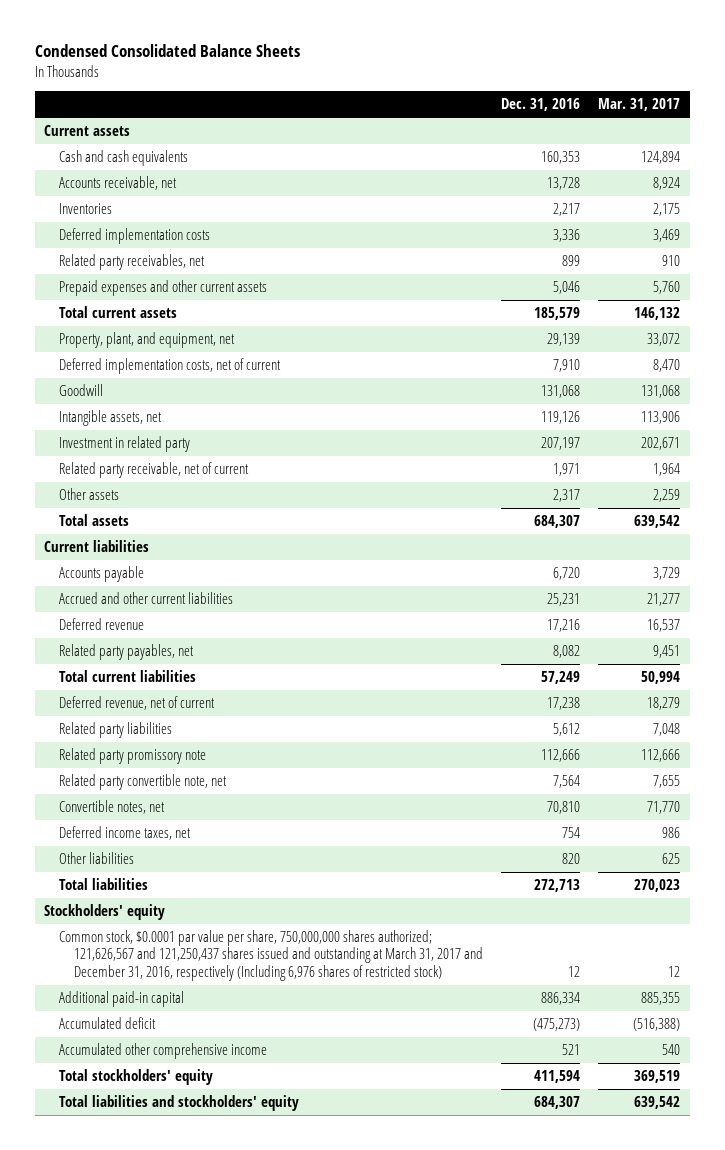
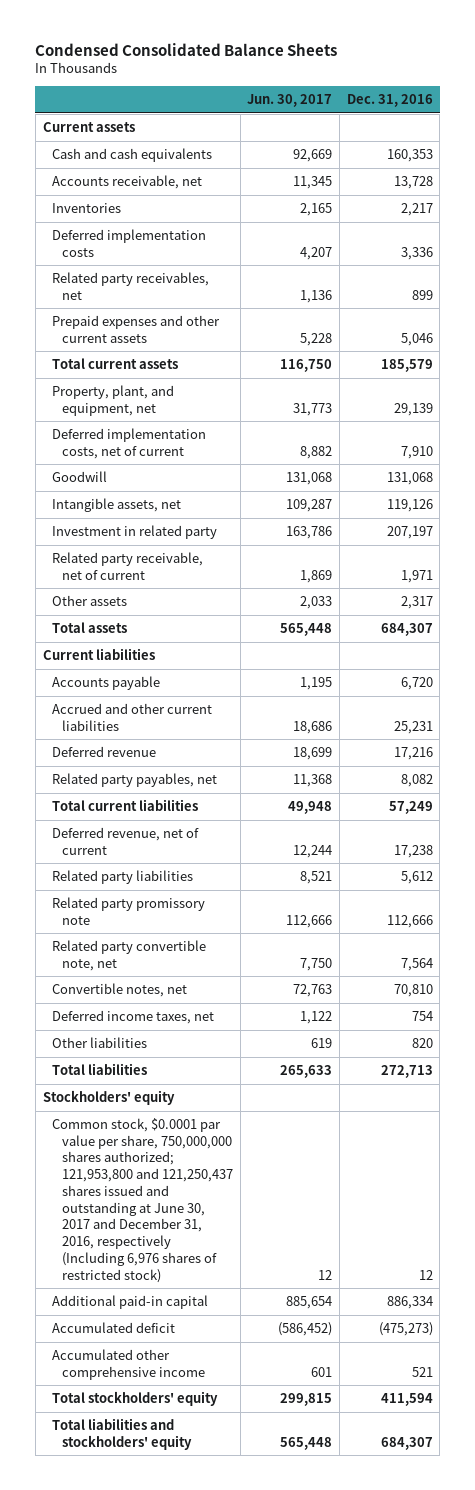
[598,98,681,112] Mar. 31, 2017 -> none
none -> [247,93,333,107] Jun. 30, 2017
[58,930,483,981] Common stock, $0.0001 par value per share, 750,000,000 shares authorized; 121,626,567 and 121,250,437 shares issued and outstanding at March 31, 2017 and December 31, 2016, respectively (Including 6,976 shares of restricted stock) -> [52,1117,234,1283] Common stock, $0.0001 par value per share, 750,000,000 shares authorized; 121,953,800 and 121,250,437 shares issued and outstanding at June 30, 2017 and December 31, 2016, respectively (Including 6,976 shares of restricted stock)

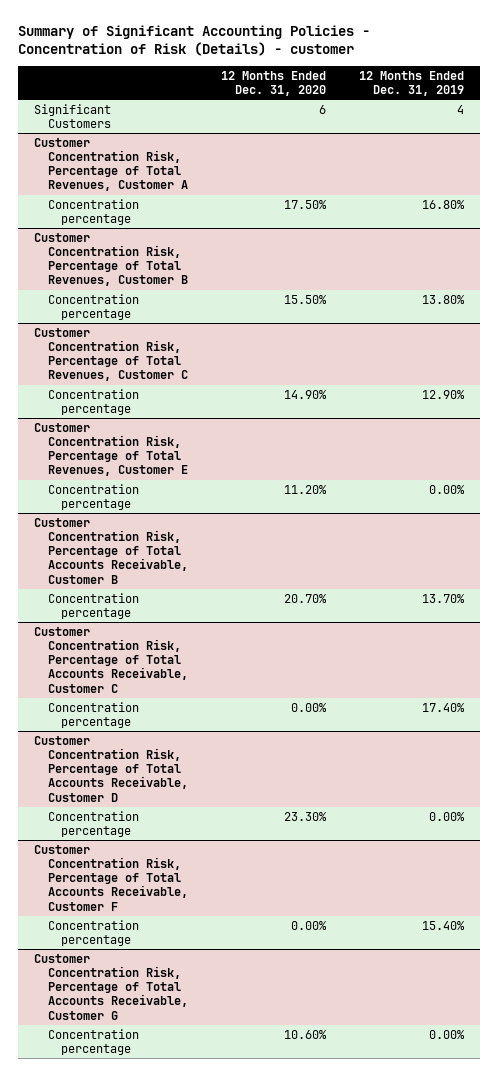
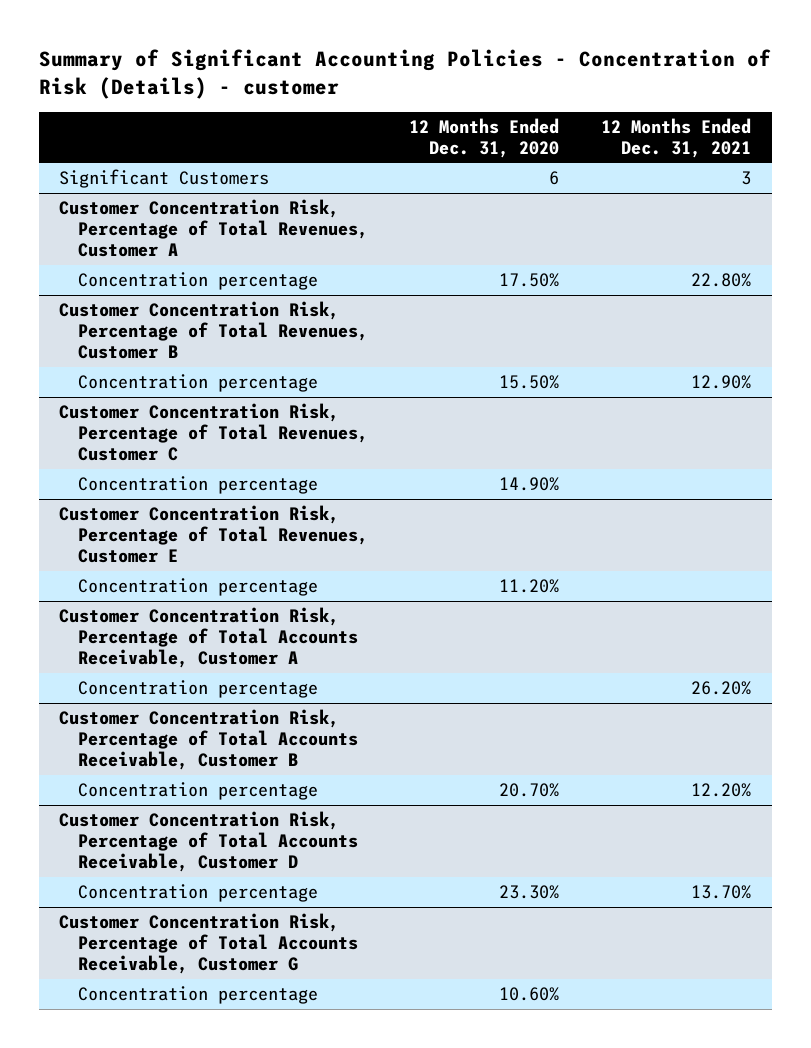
[358,70,464,97] 12 Months Ended Dec. 31, 2019 -> none
none -> [601,117,752,158] 12 Months Ended Dec. 31, 2021
none -> [59,607,358,669] Customer Concentration Risk, Percentage of Total Accounts Receivable, Customer A
none -> [77,680,318,699] Concentration percentage
[34,626,188,693] Customer Concentration Risk, Percentage of Total Accounts Receivable, Customer C -> none
[47,701,139,728] Concentration percentage -> none
[34,844,188,911] Customer Concentration Risk, Percentage of Total Accounts Receivable, Customer F -> none
[47,919,139,946] Concentration percentage -> none

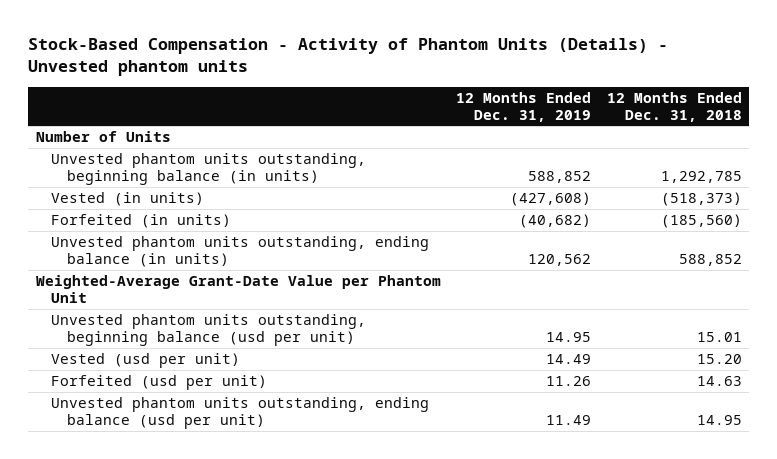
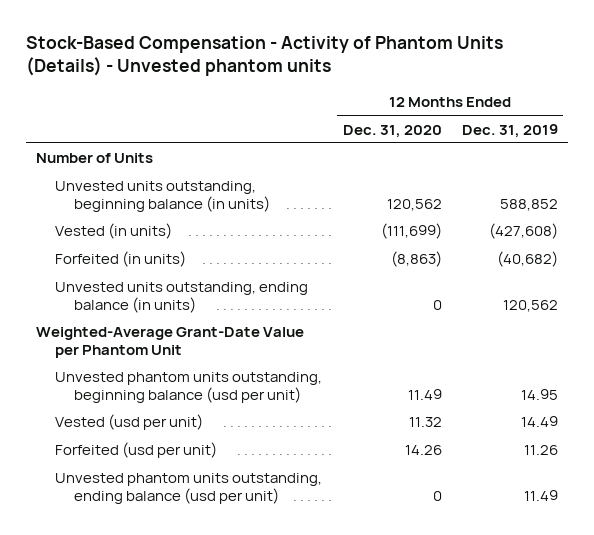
[606,91,742,122] 12 Months Ended Dec. 31, 2018 -> none
none -> [342,124,442,138] Dec. 31, 2020
[51,153,367,186] Unvested phantom units outstanding, beginning balance (in units) -> [55,181,271,212] Unvested units outstanding, beginning balance (in units)
[51,236,430,268] Unvested phantom units outstanding, ending balance (in units) -> [55,282,309,313] Unvested units outstanding, ending balance (in units)

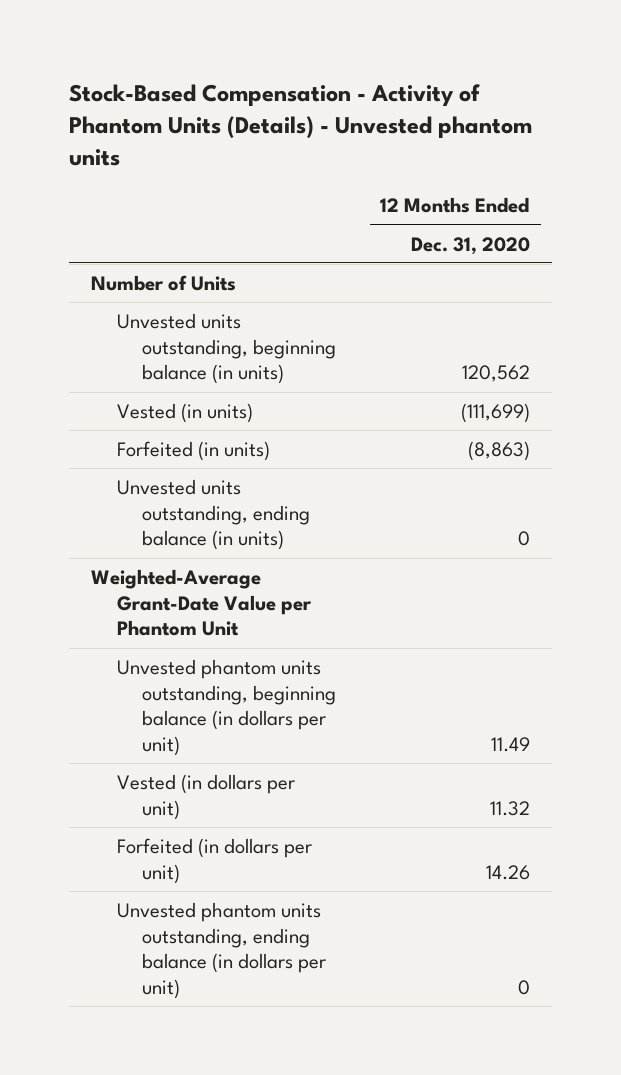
[462,123,559,138] Dec. 31, 2019 -> none
[55,372,323,403] Unvested phantom units outstanding, beginning balance (usd per unit) -> [116,659,337,756] Unvested phantom units outstanding, beginning balance (in dollars per unit)
[55,414,204,431] Vested (usd per unit) -> [116,774,295,820] Vested (in dollars per unit)
[55,442,218,459] Forfeited (usd per unit) -> [116,838,312,884] Forfeited (in dollars per unit)
[55,473,323,504] Unvested phantom units outstanding, ending balance (usd per unit) -> [116,902,327,999] Unvested phantom units outstanding, ending balance (in dollars per unit)

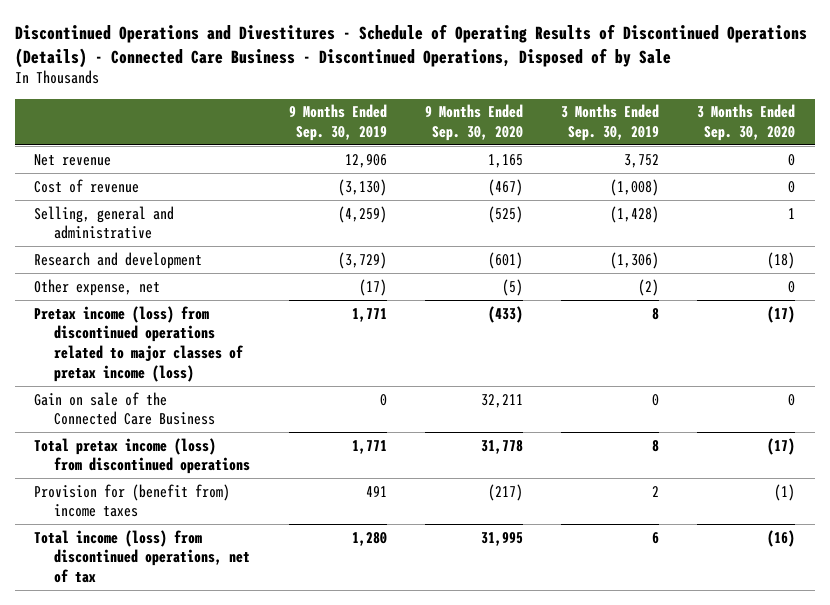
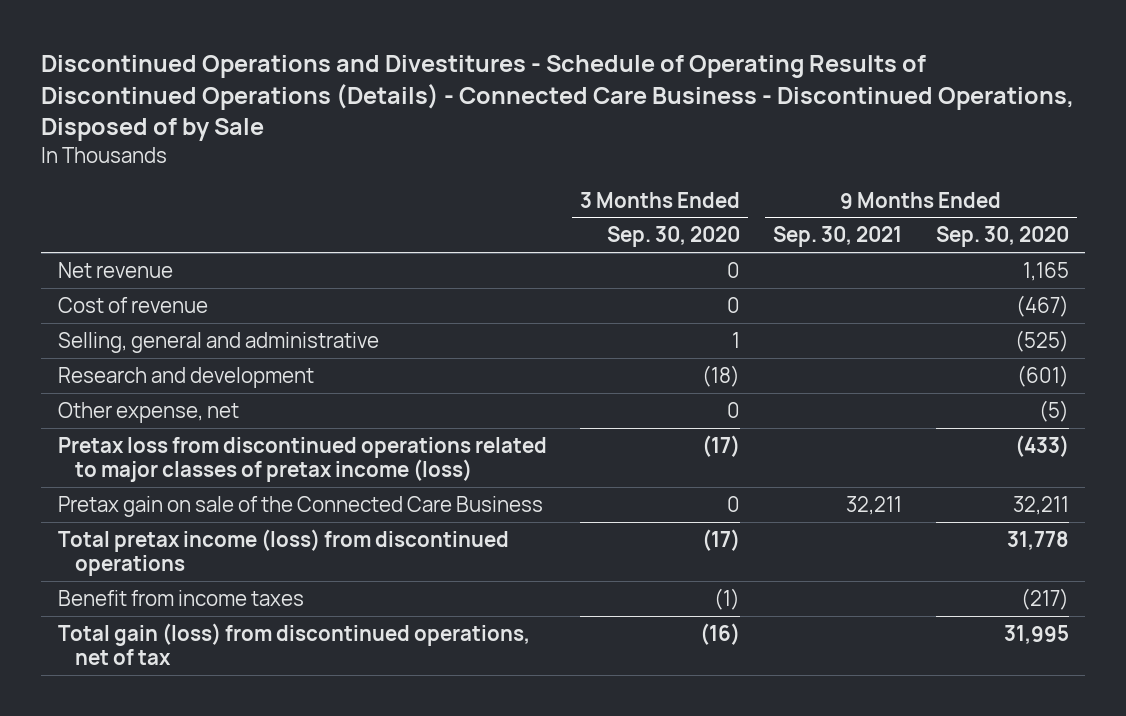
[288,104,387,142] 9 Months Ended Sep. 30, 2019 -> none
[561,104,660,142] 3 Months Ended Sep. 30, 2019 -> none
none -> [773,226,903,248] Sep. 30, 2021
[34,305,245,382] Pretax income (loss) from discontinued operations related to major classes of pretax income (loss) -> [57,436,547,483] Pretax loss from discontinued operations related to major classes of pretax income (loss)
[34,391,216,426] Gain on sale of the Connected Care Business -> [57,495,543,517] Pretax gain on sale of the Connected Care Business
[34,483,231,518] Provision for (benefit from) income taxes -> [57,589,304,606] Benefit from income taxes
[34,529,251,584] Total income (loss) from discontinued operations, net of tax -> [57,622,530,666] Total gain (loss) from discontinued operations, net of tax

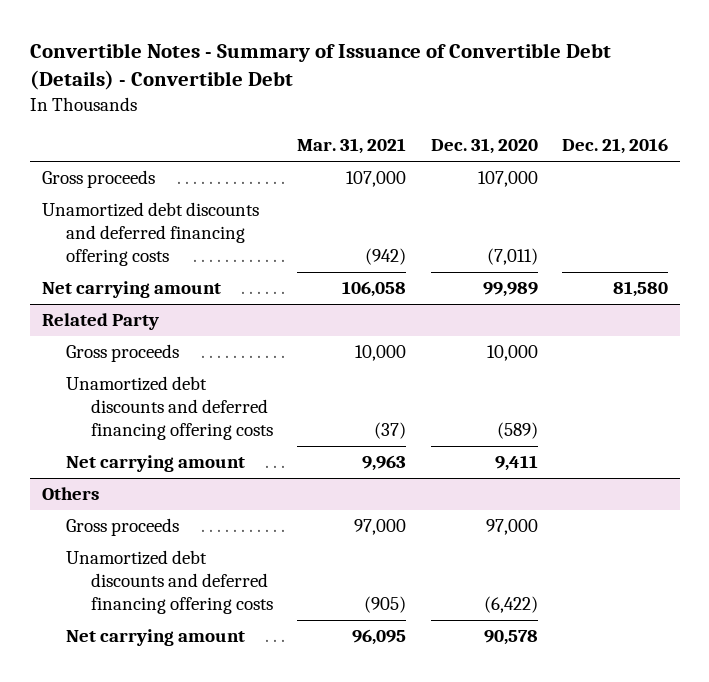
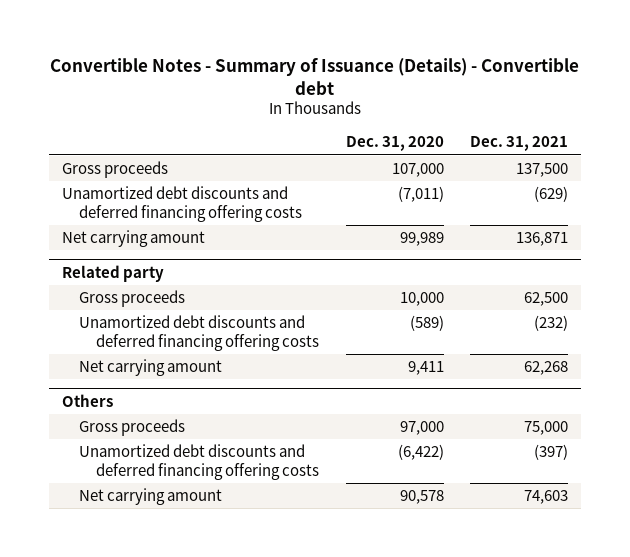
[29,42,611,91] Convertible Notes - Summary of Issuance of Convertible Debt (Details) - Convertible Debt -> [49,57,579,95] Convertible Notes - Summary of Issuance (Details) - Convertible debt
[297,138,407,155] Mar. 31, 2021 -> none
[561,138,668,155] Dec. 21, 2016 -> none
none -> [469,136,568,152] Dec. 31, 2021
[41,313,159,331] Related Party -> [61,264,164,282] Related party

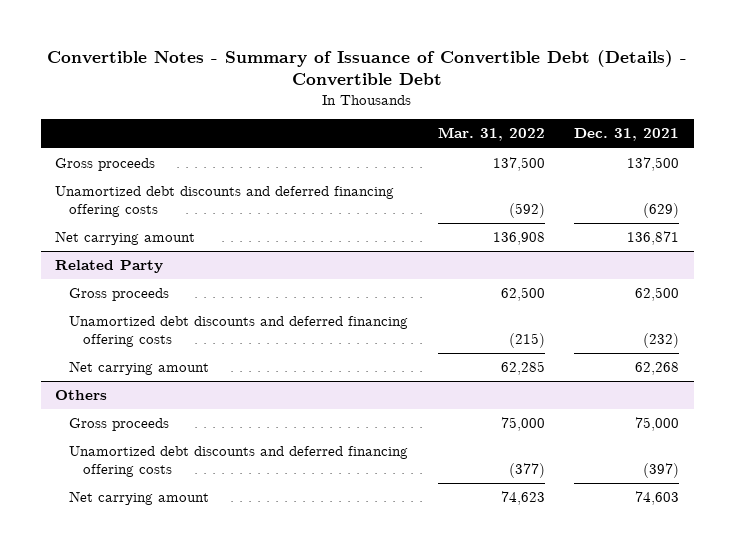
[49,57,579,95] Convertible Notes - Summary of Issuance (Details) - Convertible debt -> [47,49,688,87] Convertible Notes - Summary of Issuance of Convertible Debt (Details) - Convertible Debt
[345,136,444,152] Dec. 31, 2020 -> none
none -> [437,127,545,142] Mar. 31, 2022
[61,264,164,282] Related party -> [55,260,164,274] Related Party

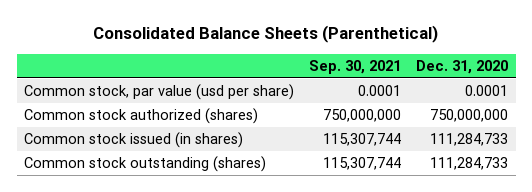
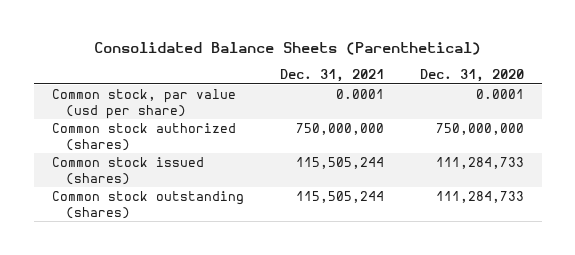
[309,59,402,74] Sep. 30, 2021 -> none
none -> [279,69,384,83] Dec. 31, 2021
[24,132,244,149] Common stock issued (in shares) -> [51,157,204,185] Common stock issued (shares)

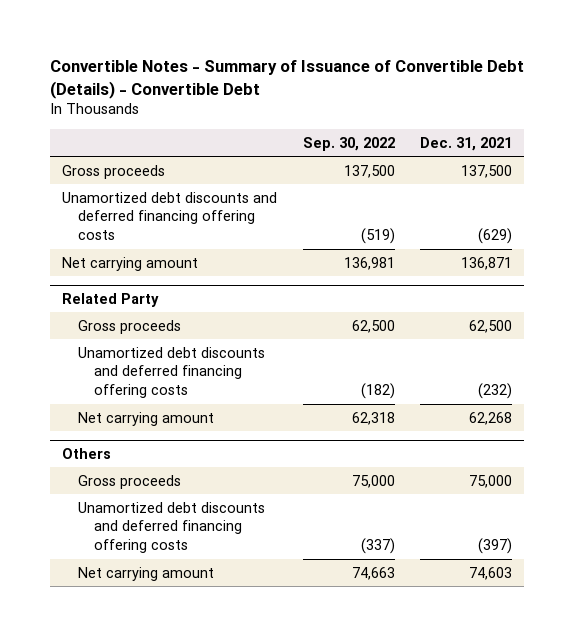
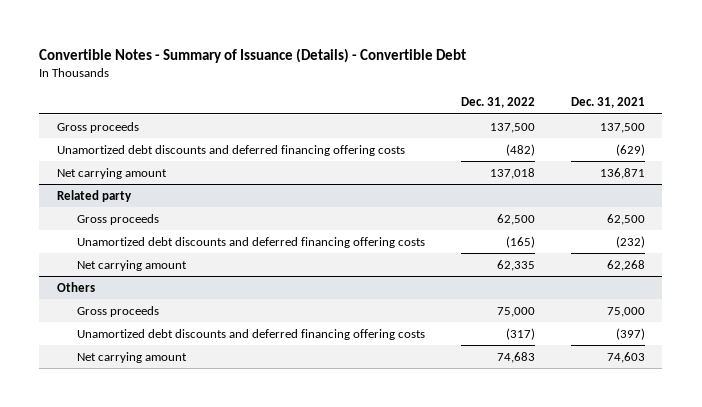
[49,60,524,99] Convertible Notes - Summary of Issuance of Convertible Debt (Details) - Convertible Debt -> [39,47,467,63] Convertible Notes - Summary of Issuance (Details) - Convertible Debt
[302,136,395,151] Sep. 30, 2022 -> none
none -> [460,97,535,109] Dec. 31, 2022
[62,293,160,308] Related Party -> [57,189,133,202] Related party

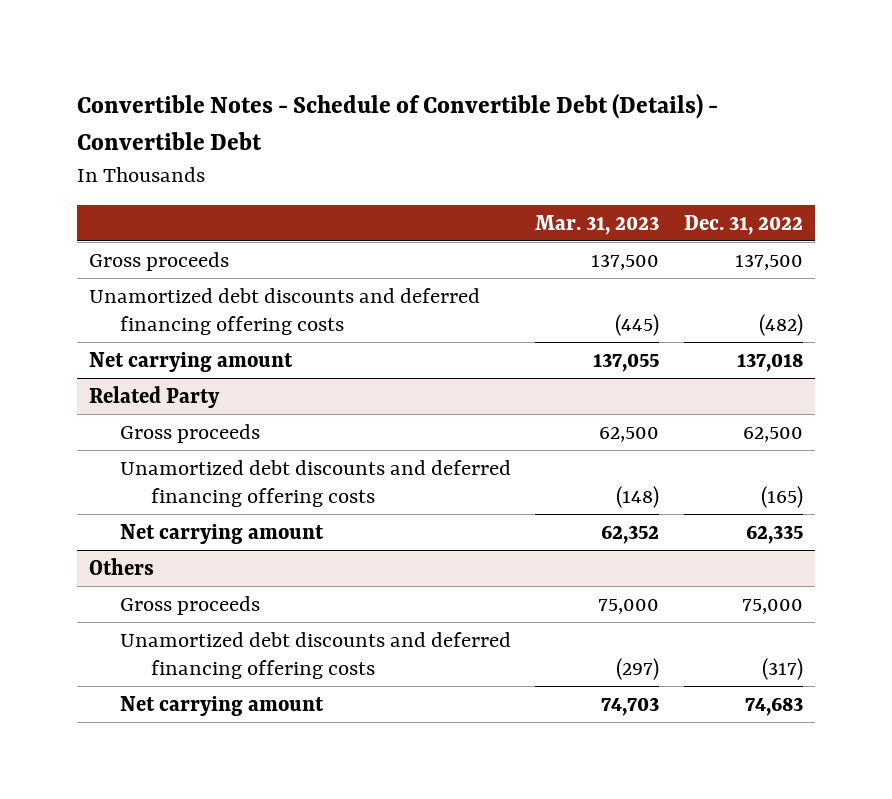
[39,47,467,63] Convertible Notes - Summary of Issuance (Details) - Convertible Debt -> [76,93,718,150] Convertible Notes - Schedule of Convertible Debt (Details) - Convertible Debt
[570,97,645,109] Dec. 31, 2021 -> none
none -> [535,214,660,235] Mar. 31, 2023
[57,189,133,202] Related party -> [88,385,220,408] Related Party

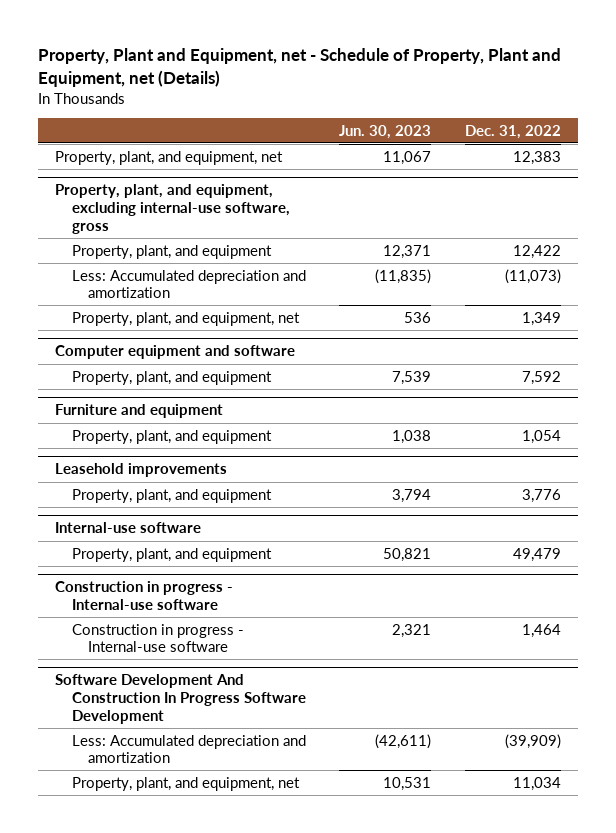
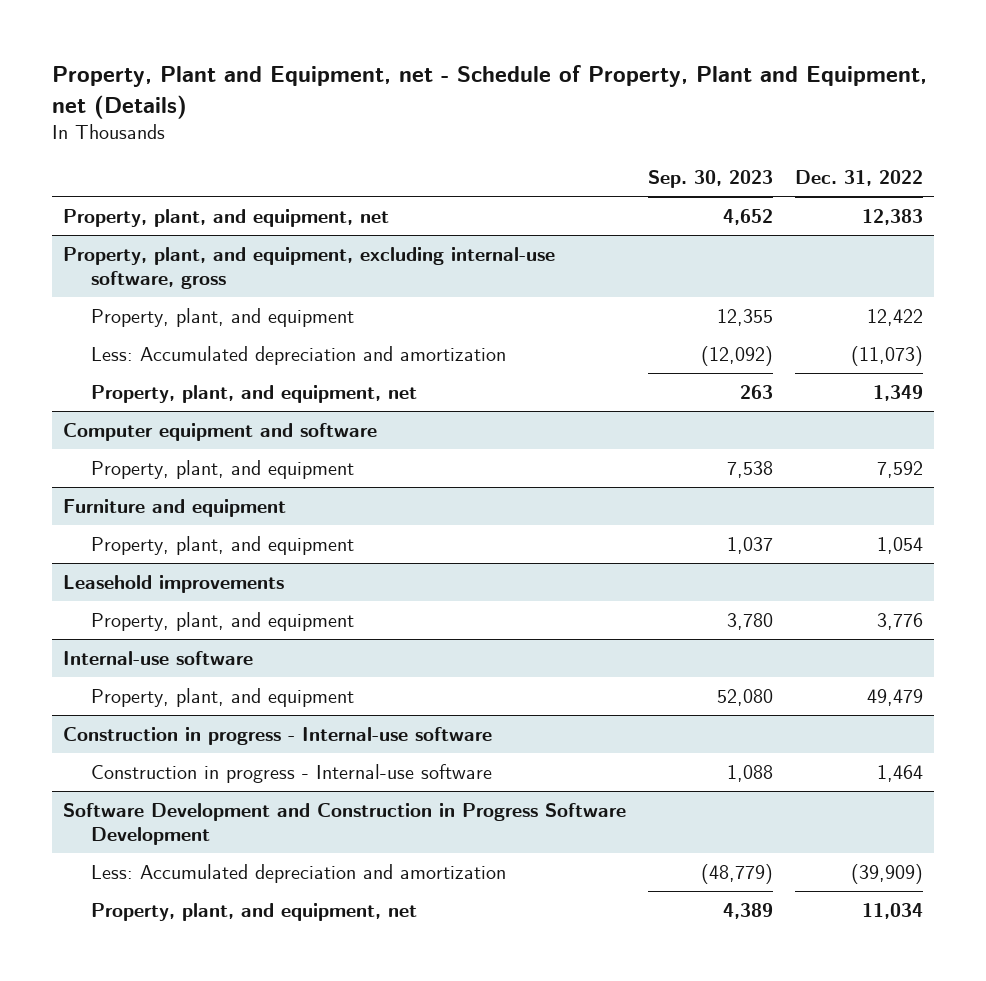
[339,124,432,139] Jun. 30, 2023 -> none
none -> [648,169,774,188] Sep. 30, 2023
[54,674,306,724] Software Development And Construction In Progress Software Development -> [63,802,627,845] Software Development and Construction in Progress Software Development

